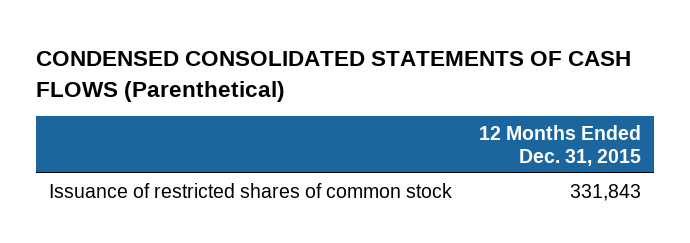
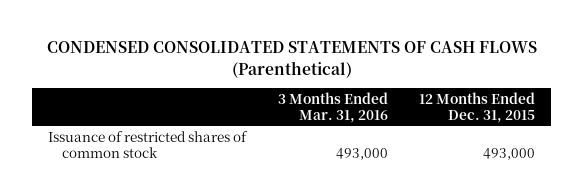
none -> [277,91,388,123] 3 Months Ended Mar. 31, 2016
[569,183,641,201] 331,843 -> [483,147,536,160] 493,000

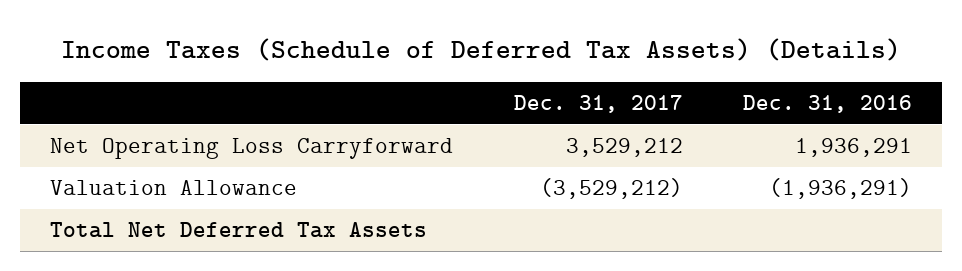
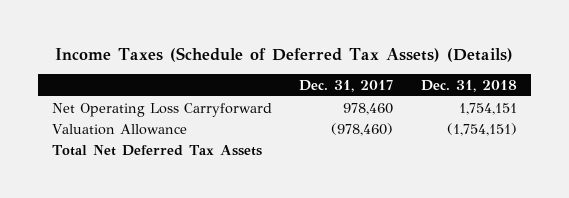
[742,95,912,114] Dec. 31, 2016 -> none
none -> [421,80,518,93] Dec. 31, 2018
[565,138,683,158] 3,529,212 -> [343,102,394,115] 978,460
[539,178,683,200] (3,529,212) -> [331,122,394,136] (978,460)

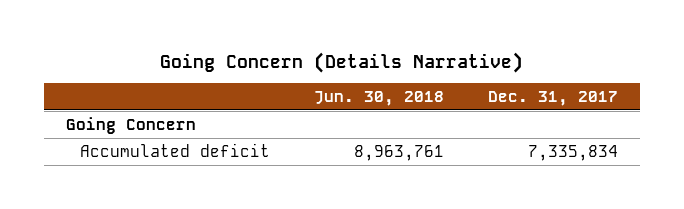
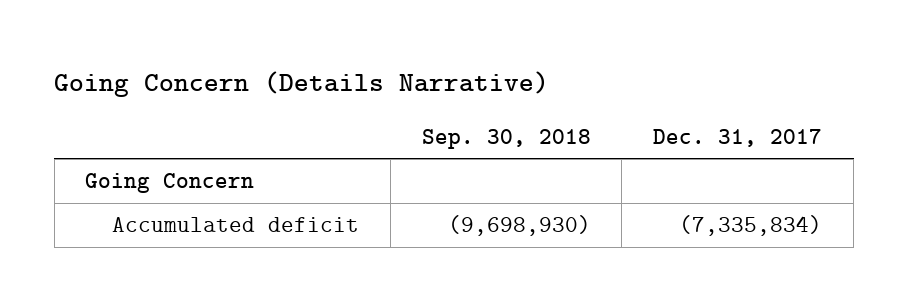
[313,90,444,106] Jun. 30, 2018 -> none
none -> [421,128,591,149] Sep. 30, 2018
[528,144,619,161] 7,335,834 -> [679,215,823,237] (7,335,834)

